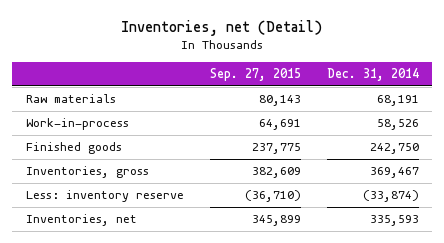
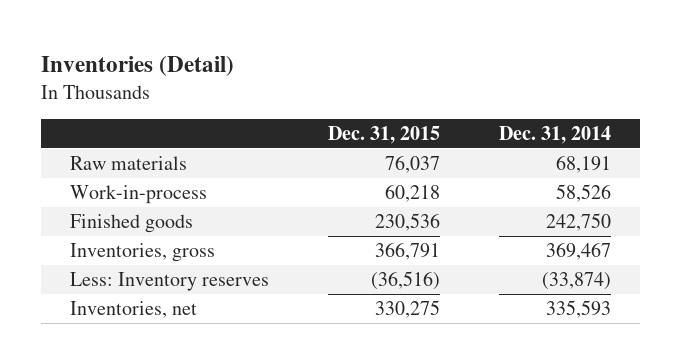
[121,20,323,37] Inventories, net (Detail) -> [40,55,234,76] Inventories (Detail)
[209,68,301,82] Sep. 27, 2015 -> none
none -> [327,126,440,145] Dec. 31, 2015
[25,190,184,203] Less: inventory reserve -> [69,271,269,291] Less: Inventory reserves

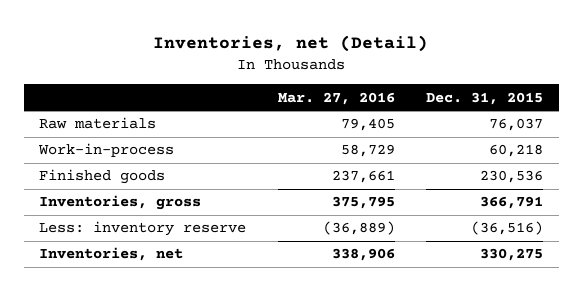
[40,55,234,76] Inventories (Detail) -> [153,34,429,52] Inventories, net (Detail)
[498,126,611,145] Dec. 31, 2014 -> none
none -> [277,91,395,105] Mar. 27, 2016
[69,271,269,291] Less: Inventory reserves -> [39,221,247,237] Less: inventory reserve

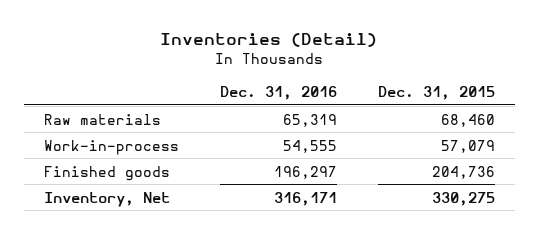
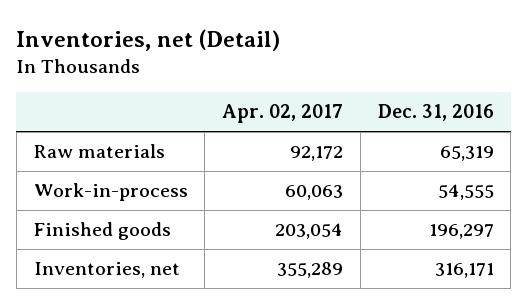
[160,33,378,48] Inventories (Detail) -> [16,28,281,51] Inventories, net (Detail)
[377,85,495,100] Dec. 31, 2015 -> none
none -> [222,104,344,124] Apr. 02, 2017
[44,191,171,207] Inventory, Net -> [33,262,180,279] Inventories, net

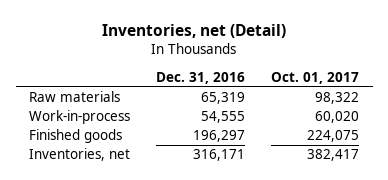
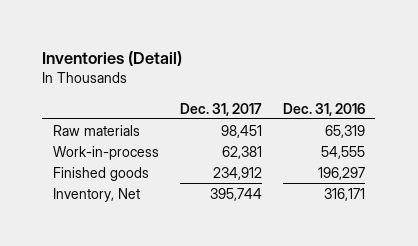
[102,24,287,39] Inventories, net (Detail) -> [42,51,183,67] Inventories (Detail)
[271,72,360,85] Oct. 01, 2017 -> none
none -> [179,102,262,116] Dec. 31, 2017
[28,148,130,162] Inventories, net -> [52,187,140,202] Inventory, Net

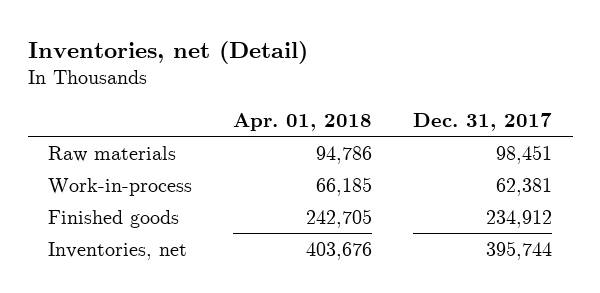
[42,51,183,67] Inventories (Detail) -> [27,40,308,64] Inventories, net (Detail)
[282,102,365,116] Dec. 31, 2016 -> none
none -> [233,112,373,131] Apr. 01, 2018
[52,187,140,202] Inventory, Net -> [48,241,188,260] Inventories, net

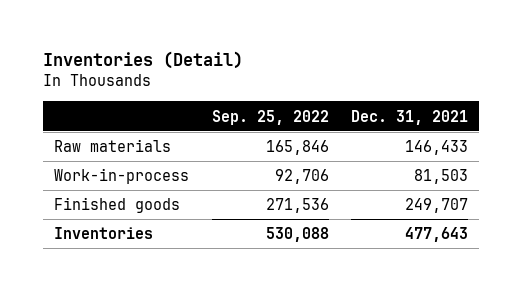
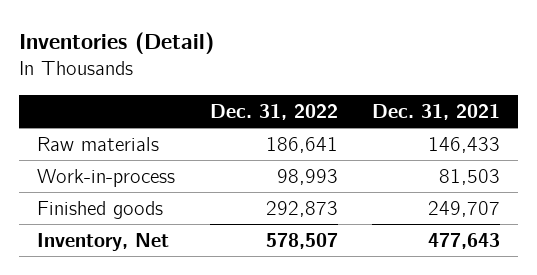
[211,109,329,125] Sep. 25, 2022 -> none
none -> [209,103,338,120] Dec. 31, 2022
[54,227,154,240] Inventories -> [36,232,169,251] Inventory, Net

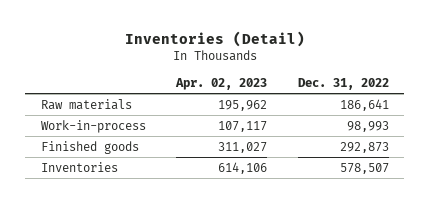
[372,103,501,120] Dec. 31, 2021 -> none
none -> [175,78,268,91] Apr. 02, 2023
[36,232,169,251] Inventory, Net -> [40,161,118,172] Inventories

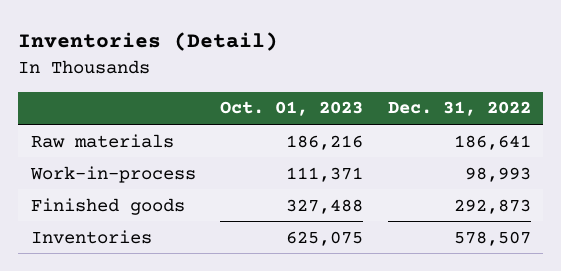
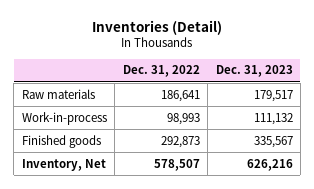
[220,101,364,117] Oct. 01, 2023 -> none
none -> [215,65,293,78] Dec. 31, 2023
[30,229,152,244] Inventories -> [21,158,106,171] Inventory, Net

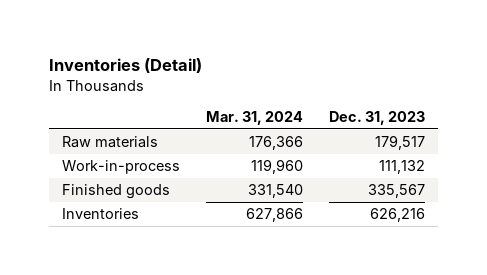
[122,65,200,78] Dec. 31, 2022 -> none
none -> [205,111,303,126] Mar. 31, 2024
[21,158,106,171] Inventory, Net -> [61,208,139,220] Inventories

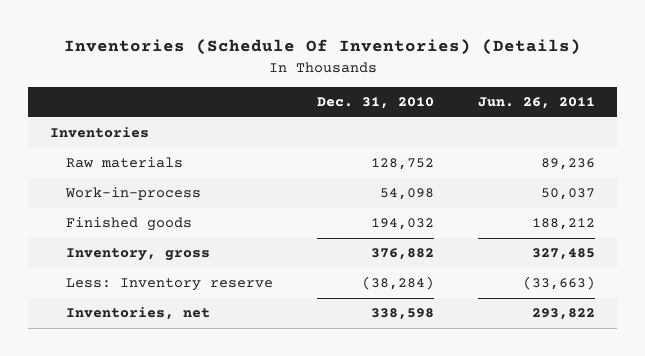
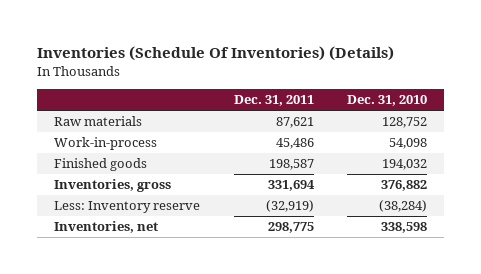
[478,97,596,110] Jun. 26, 2011 -> none
none -> [233,95,314,107] Dec. 31, 2011
[49,127,149,139] Inventories -> none
[65,248,210,262] Inventory, gross -> [54,179,172,193] Inventories, gross

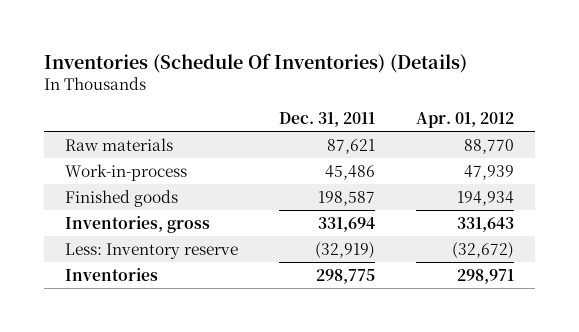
[347,95,428,107] Dec. 31, 2010 -> none
none -> [416,112,515,129] Apr. 01, 2012
[54,221,159,234] Inventories, net -> [64,267,158,281] Inventories

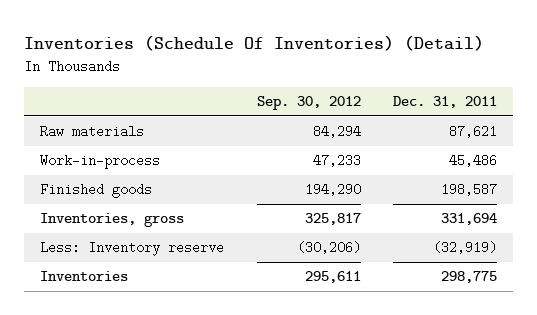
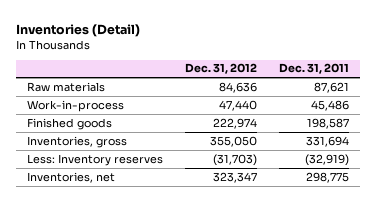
[24,35,485,52] Inventories (Schedule Of Inventories) (Detail) -> [16,23,141,37] Inventories (Detail)
[256,96,361,111] Sep. 30, 2012 -> none
none -> [185,63,258,75] Dec. 31, 2012
[40,241,225,257] Less: Inventory reserve -> [27,153,164,166] Less: Inventory reserves
[40,271,129,282] Inventories -> [27,171,116,183] Inventories, net

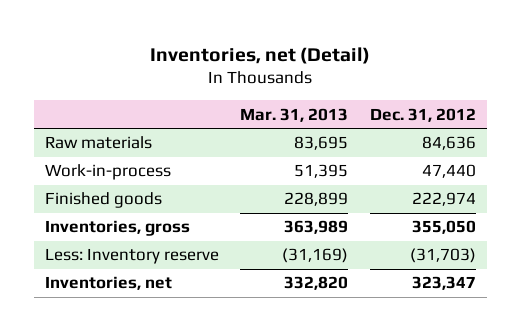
[16,23,141,37] Inventories (Detail) -> [150,46,371,64] Inventories, net (Detail)
[278,63,349,75] Dec. 31, 2011 -> none
none -> [240,107,349,122] Mar. 31, 2013
[27,153,164,166] Less: Inventory reserves -> [44,248,219,265] Less: Inventory reserve

